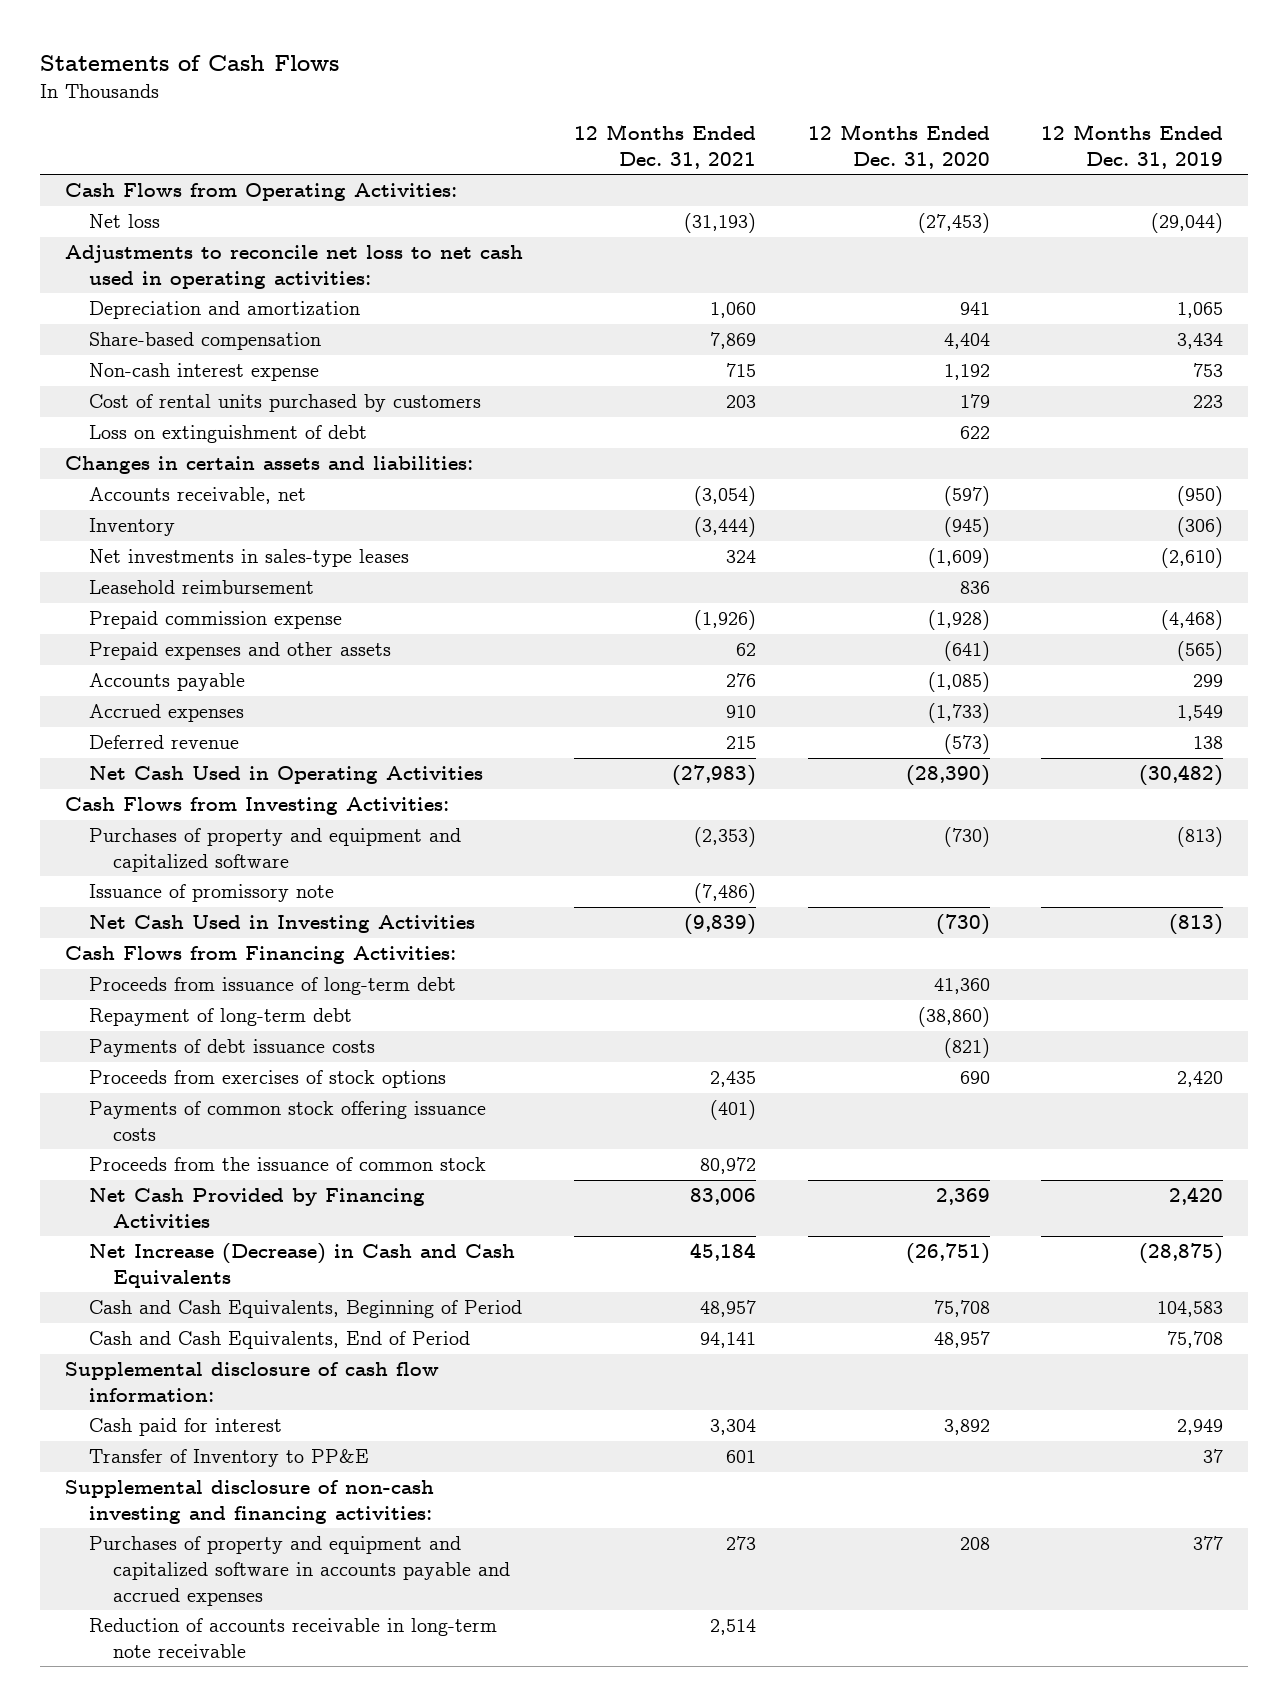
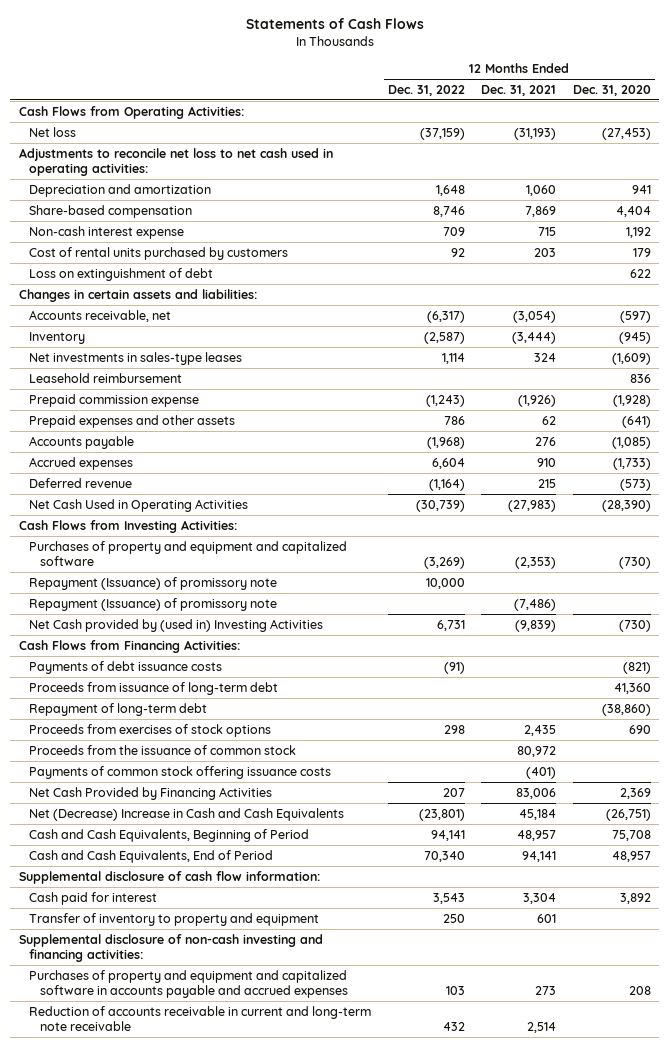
[1040,123,1223,169] 12 Months Ended Dec. 31, 2019 -> none
none -> [387,84,465,96] Dec. 31, 2022
none -> [29,576,278,590] Repayment (Issuance) of promissory note
[89,884,335,903] Issuance of promissory note -> [29,597,278,611] Repayment (Issuance) of promissory note
[89,915,476,934] Net Cash Used in Investing Activities -> [29,618,324,632] Net Cash provided by (used in) Investing Activities
[89,1039,376,1058] Payments of debt issuance costs -> [29,660,223,674] Payments of debt issuance costs
[89,1101,487,1141] Payments of common stock offering issuance costs -> [29,765,332,779] Payments of common stock offering issuance costs
[89,1243,516,1288] Net Increase (Decrease) in Cash and Cash Equivalents -> [29,807,345,821] Net (Decrease) Increase in Cash and Cash Equivalents
[89,1449,370,1468] Transfer of Inventory to PP&E -> [29,912,320,926] Transfer of inventory to property and equipment
[89,1618,498,1658] Reduction of accounts receivable in long-term note receivable -> [29,1005,372,1032] Reduction of accounts receivable in current and long-term note receivable

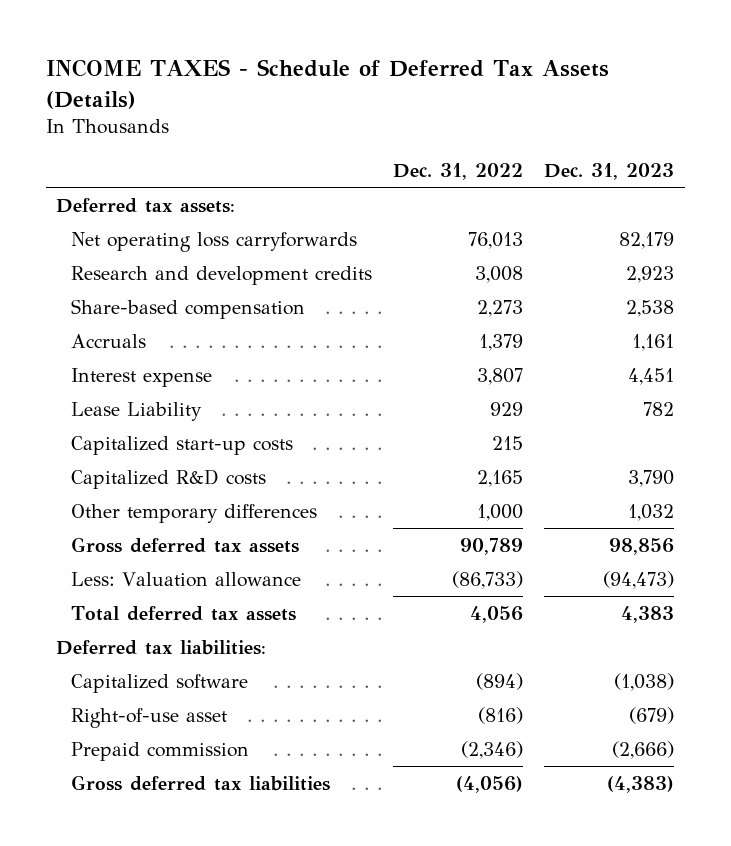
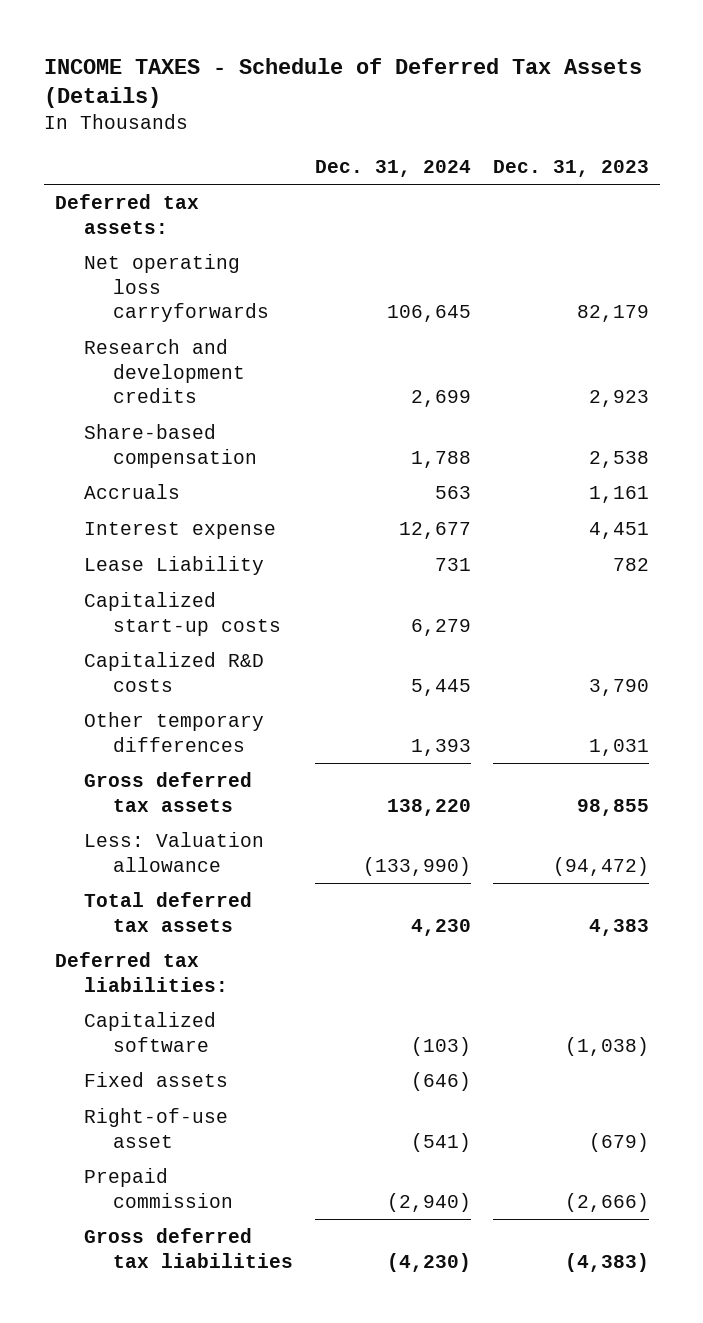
[393,162,524,180] Dec. 31, 2022 -> none
none -> [314,159,471,177] Dec. 31, 2024
[628,503,675,521] 1,032 -> [588,738,649,756] 1,031
[609,537,675,555] 98,856 -> [576,798,649,816] 98,855
[603,570,675,589] (94,473) -> [552,856,649,876] (94,472)
none -> [83,1072,228,1088] Fixed assets

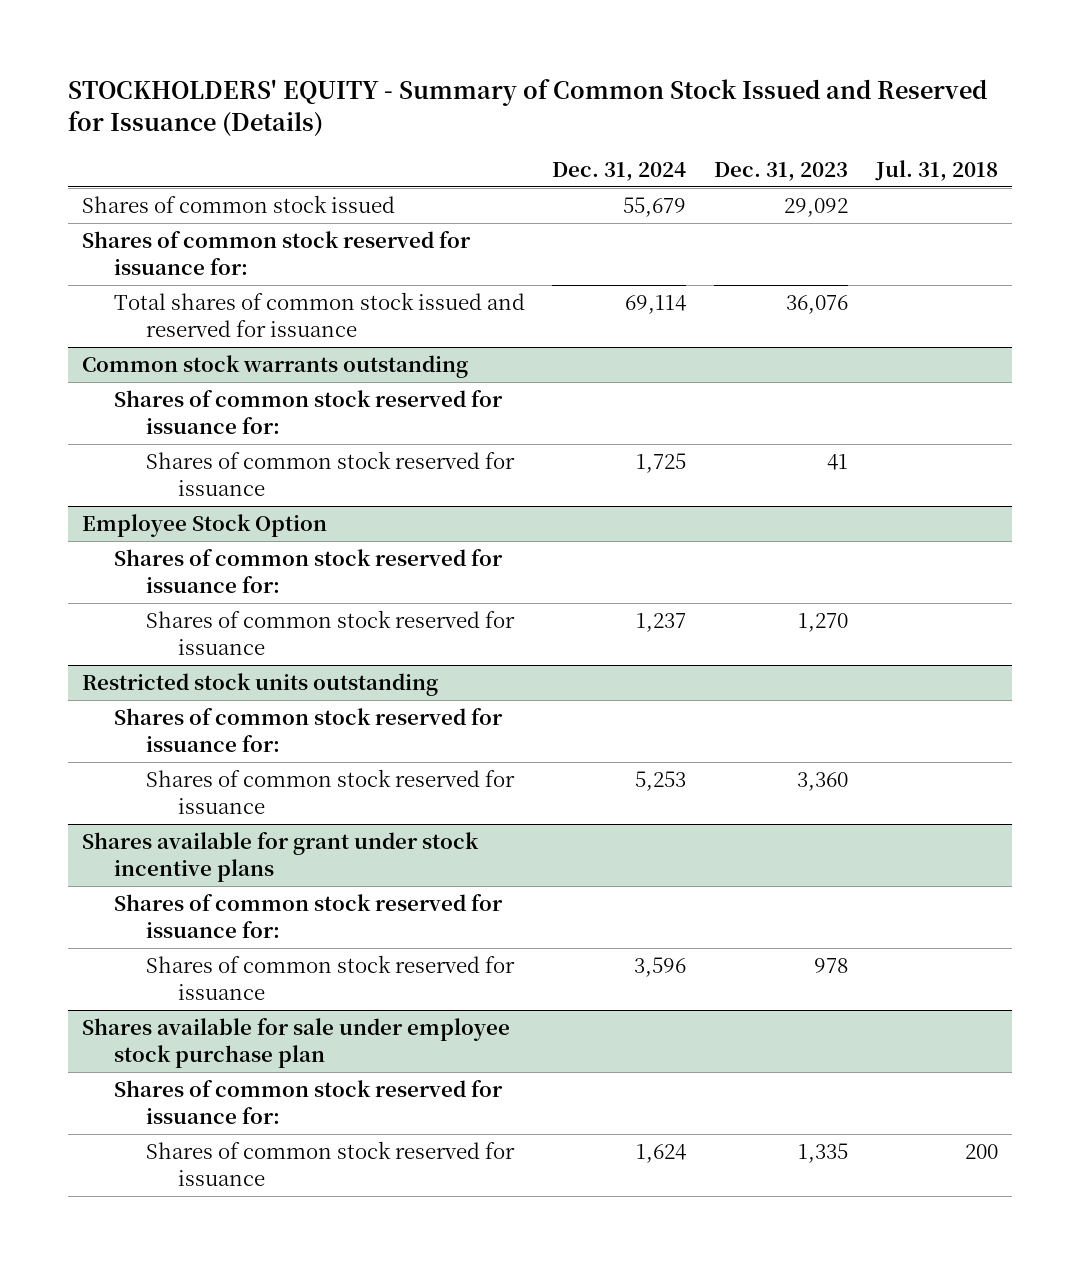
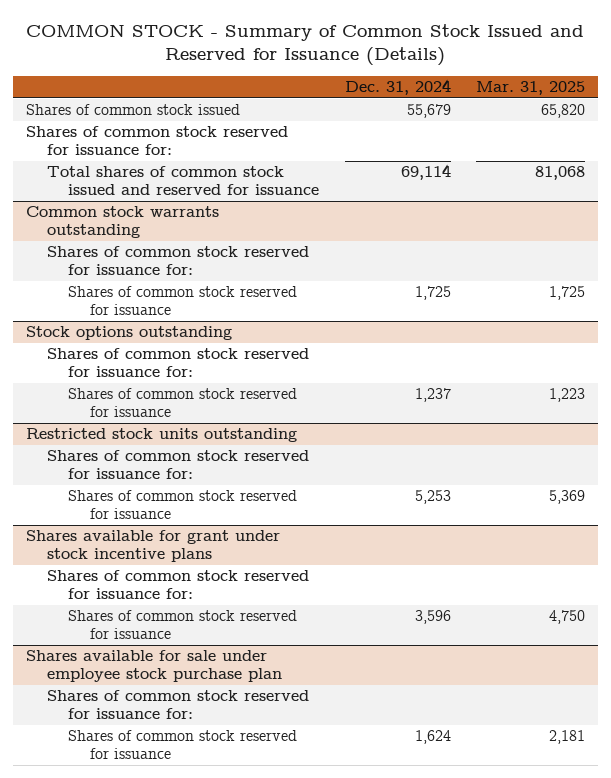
[67,79,987,137] STOCKHOLDERS' EQUITY - Summary of Common Stock Issued and Reserved for Issuance (Details) -> [26,23,585,67] COMMON STOCK - Summary of Common Stock Issued and Reserved for Issuance (Details)
[714,161,849,181] Dec. 31, 2023 -> none
[875,159,999,181] Jul. 31, 2018 -> none
none -> [476,80,586,95] Mar. 31, 2025
[81,514,327,538] Employee Stock Option -> [25,326,232,341] Stock options outstanding

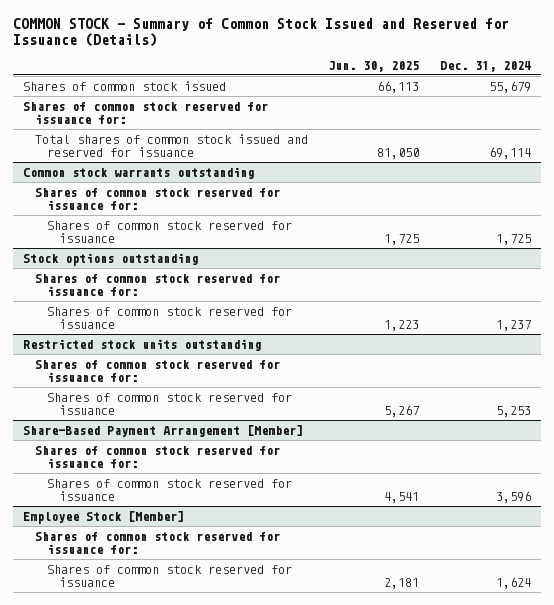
[476,80,586,95] Mar. 31, 2025 -> none
none -> [328,60,420,72] Jun. 30, 2025
[25,530,280,563] Shares available for grant under stock incentive plans -> [23,424,304,437] Share-Based Payment Arrangement [Member]
[25,650,283,683] Shares available for sale under employee stock purchase plan -> [23,510,185,524] Employee Stock [Member]

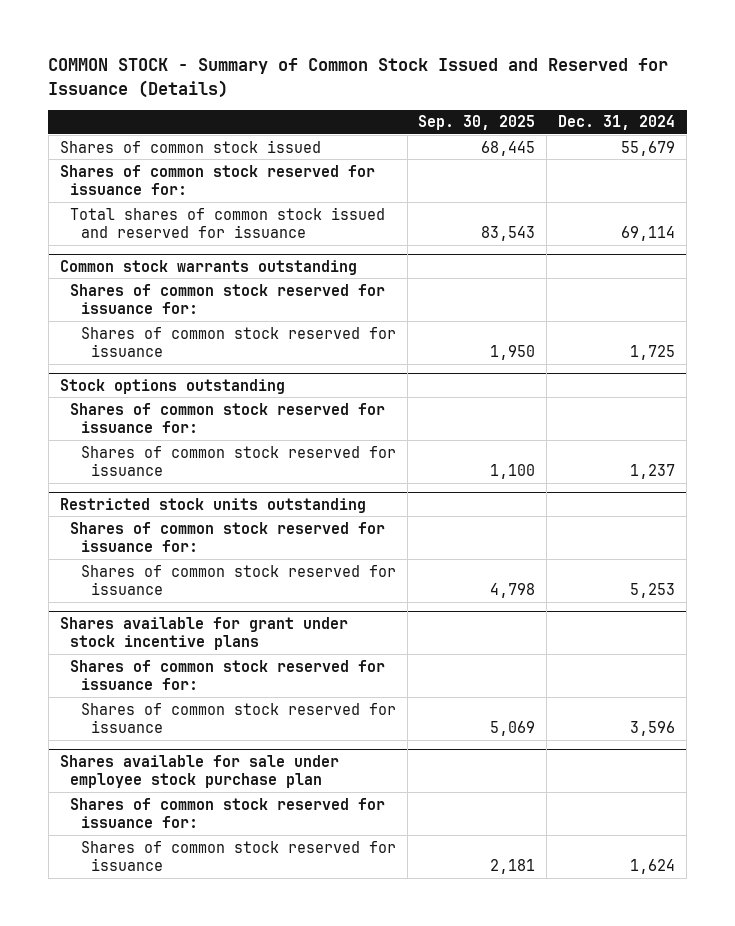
[328,60,420,72] Jun. 30, 2025 -> none
none -> [418,115,536,131] Sep. 30, 2025
[23,424,304,437] Share-Based Payment Arrangement [Member] -> [59,616,348,651] Shares available for grant under stock incentive plans
[23,510,185,524] Employee Stock [Member] -> [59,754,339,789] Shares available for sale under employee stock purchase plan

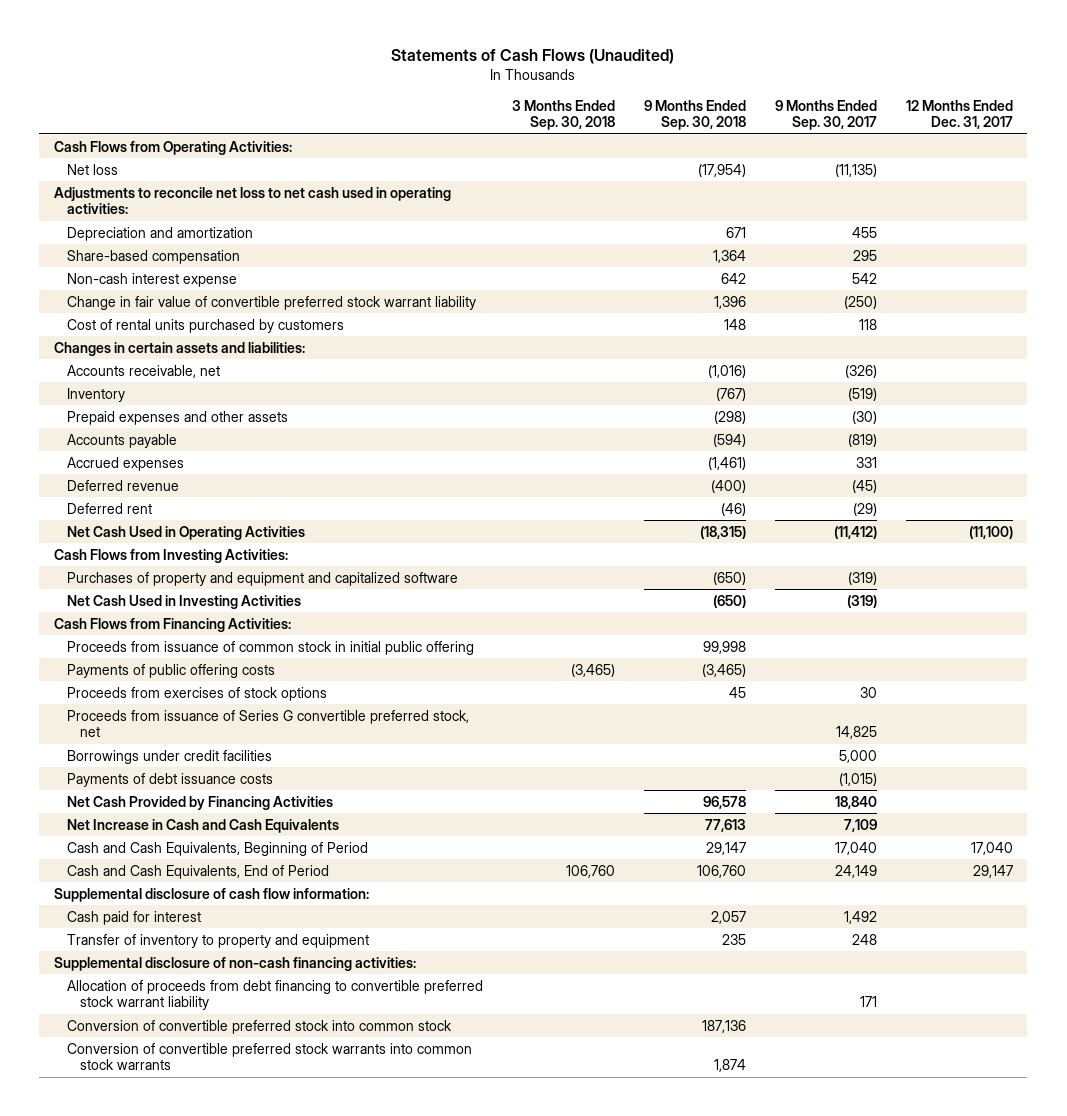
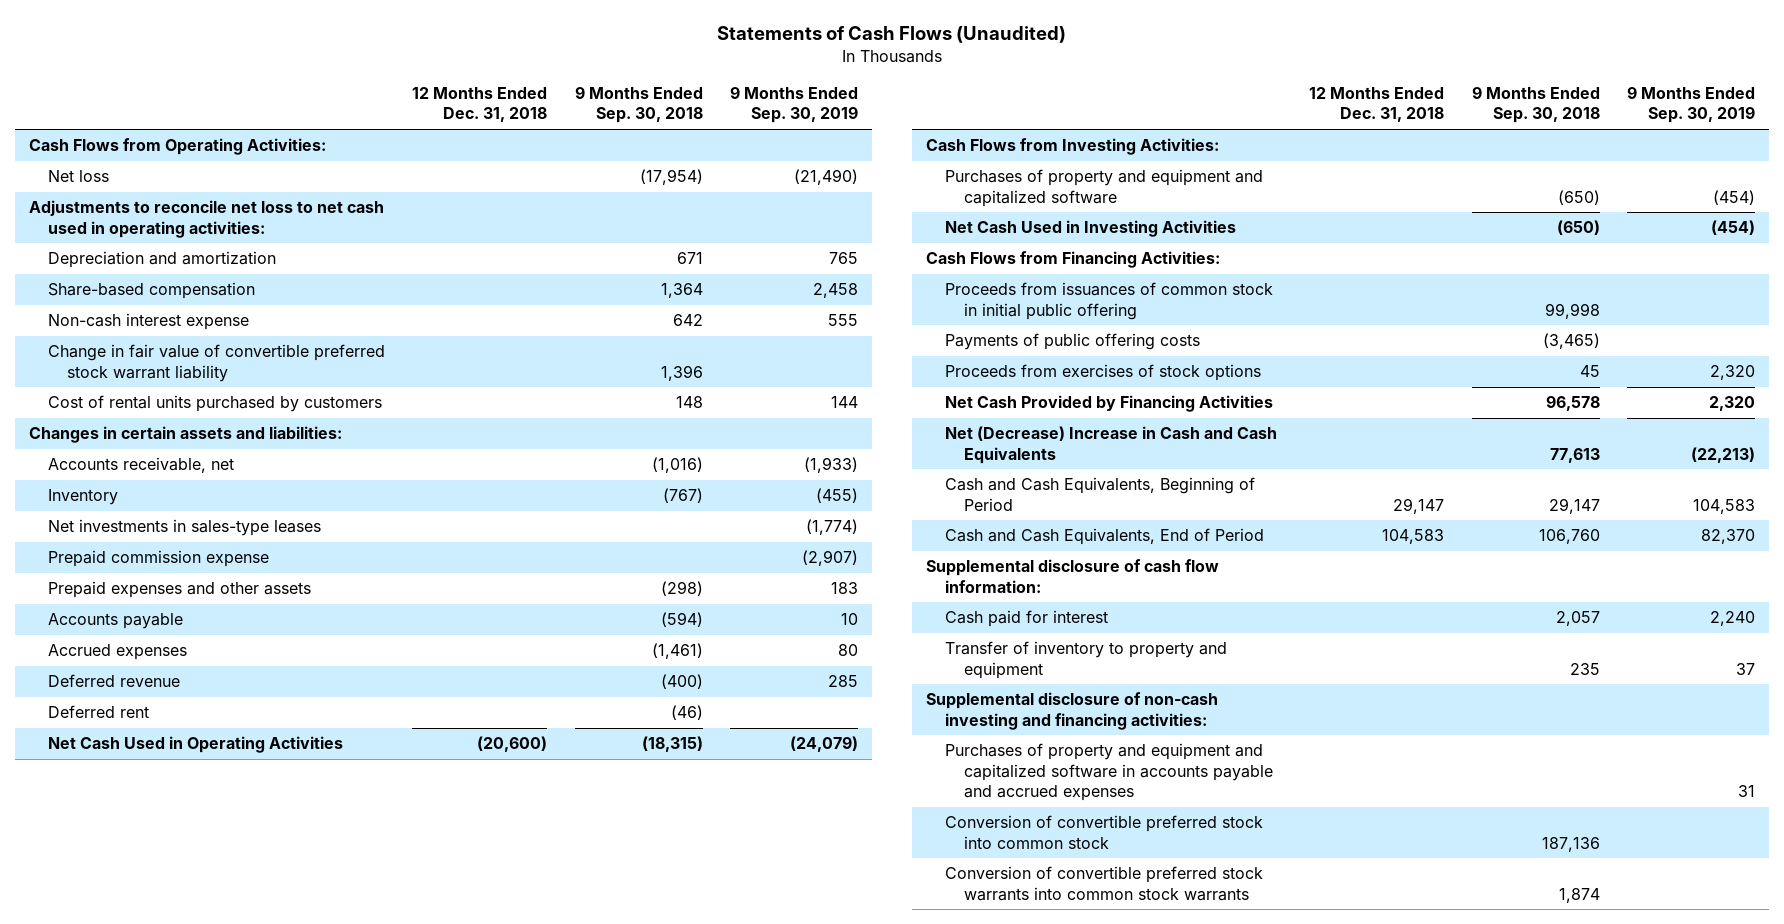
[511,99,615,131] 3 Months Ended Sep. 30, 2018 -> none
[774,99,877,131] 9 Months Ended Sep. 30, 2017 -> none
[905,99,1013,130] 12 Months Ended Dec. 31, 2017 -> none
none -> [412,87,548,123] 12 Months Ended Dec. 31, 2018
none -> [730,86,859,124] 9 Months Ended Sep. 30, 2019
none -> [48,519,322,537] Net investments in sales-type leases
none -> [48,550,270,568] Prepaid commission expense
[66,640,474,655] Proceeds from issuance of common stock in initial public offering -> [944,282,1273,320] Proceeds from issuances of common stock in initial public offering
[66,709,469,738] Proceeds from issuance of Series G convertible preferred stock, net -> none
[66,749,272,764] Borrowings under credit facilities -> none
[66,772,273,787] Payments of debt issuance costs -> none
[66,818,339,833] Net Increase in Cash and Cash Equivalents -> [944,426,1277,464] Net (Decrease) Increase in Cash and Cash Equivalents
[66,979,483,1011] Allocation of proceeds from debt financing to convertible preferred stock warrant liability -> none
[53,956,416,971] Supplemental disclosure of non-cash financing activities: -> [925,692,1218,730] Supplemental disclosure of non-cash investing and financing activities:
none -> [944,743,1274,802] Purchases of property and equipment and capitalized software in accounts payable and accrued expenses

